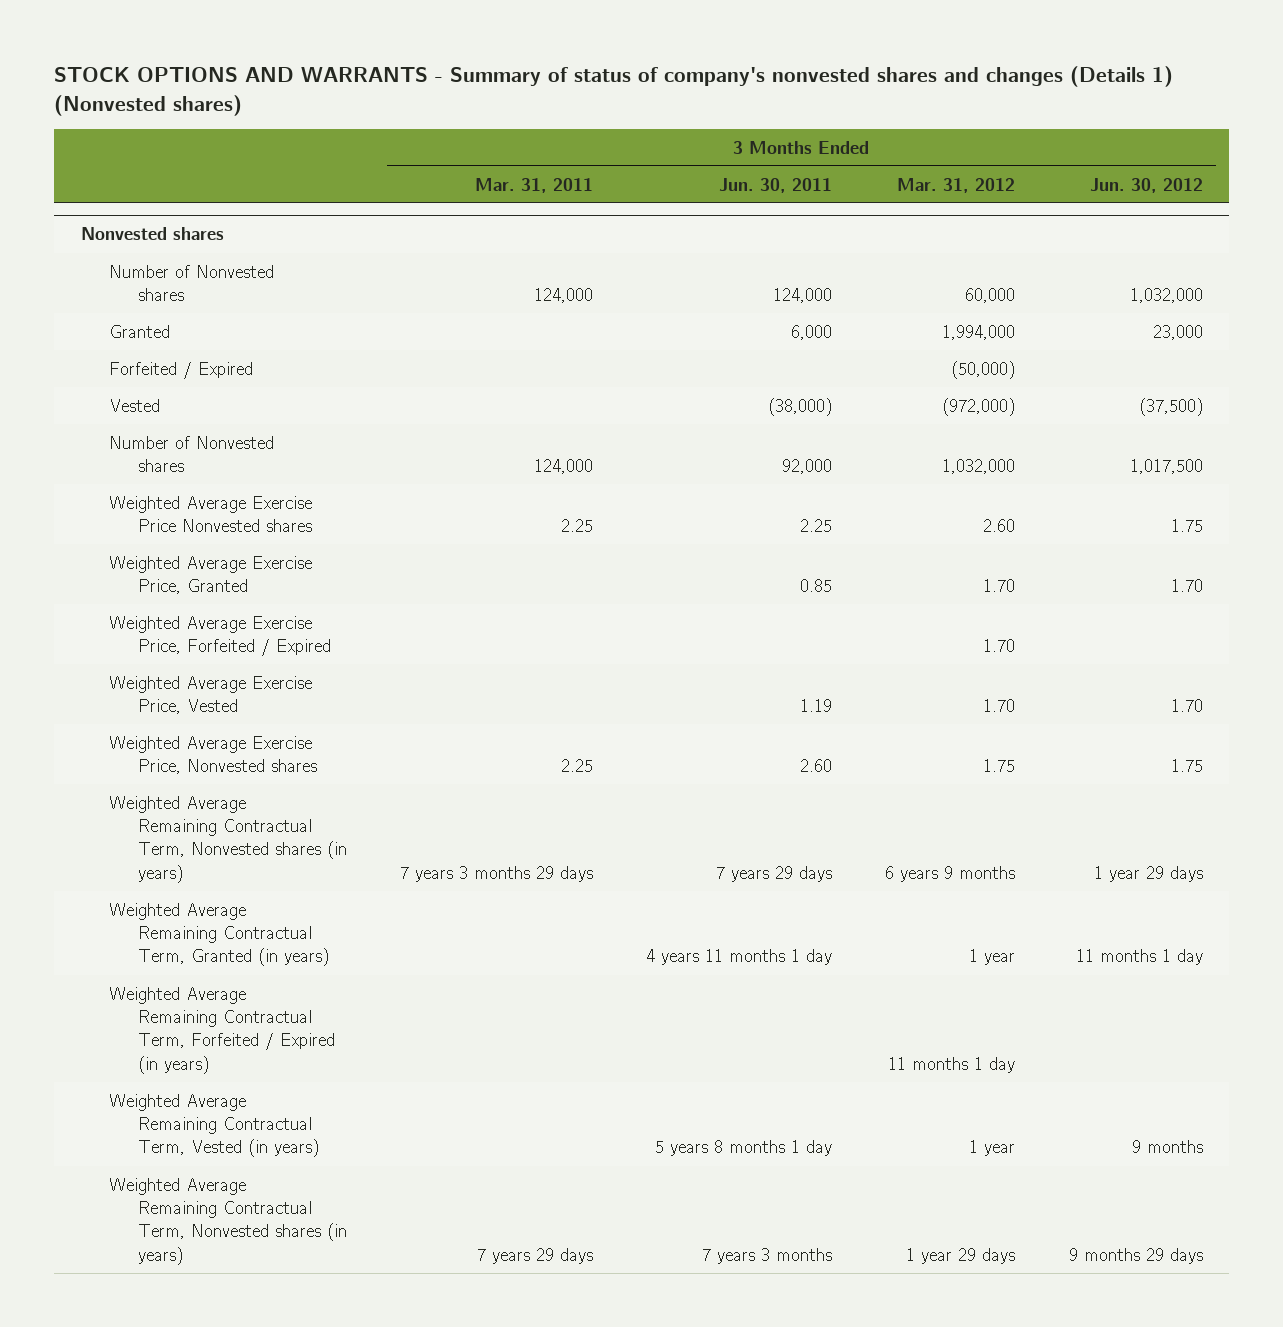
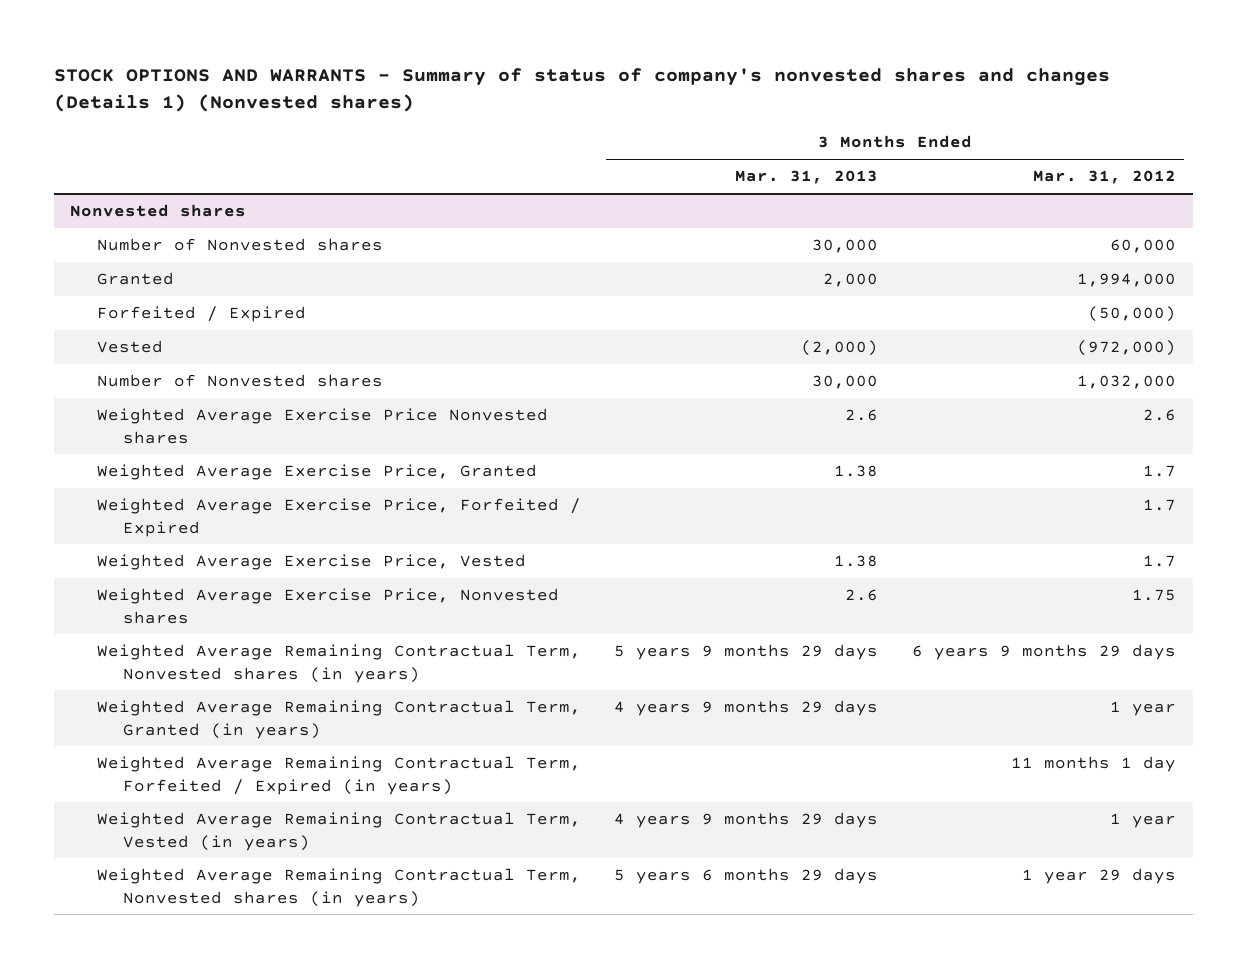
[475,177,594,193] Mar. 31, 2011 -> none
[719,177,833,193] Jun. 30, 2011 -> none
[1089,177,1203,193] Jun. 30, 2012 -> none
none -> [735,170,879,185] Mar. 31, 2013
[983,519,1016,533] 2.60 -> [1142,409,1176,422] 2.6
[983,579,1016,593] 1.70 -> [1142,465,1176,478] 1.7
[983,639,1016,653] 1.70 -> [1142,499,1176,512] 1.7
[983,699,1016,713] 1.70 -> [1142,555,1176,568] 1.7
[885,865,1016,882] 6 years 9 months -> [911,644,1176,661] 6 years 9 months 29 days

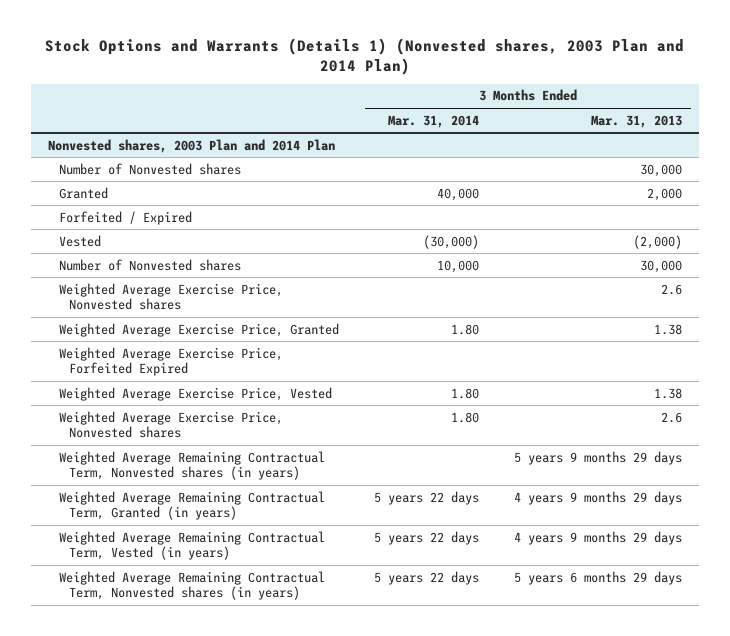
[53,67,1110,112] STOCK OPTIONS AND WARRANTS - Summary of status of company's nonvested shares and changes (Details 1) (Nonvested shares) -> [44,37,684,75] Stock Options and Warrants (Details 1) (Nonvested shares, 2003 Plan and 2014 Plan)
[1032,170,1176,185] Mar. 31, 2012 -> none
none -> [387,114,479,128] Mar. 31, 2014
[70,204,247,218] Nonvested shares -> none
none -> [48,138,336,153] Nonvested shares, 2003 Plan and 2014 Plan
[96,408,548,444] Weighted Average Exercise Price Nonvested shares -> [58,282,283,311] Weighted Average Exercise Price, Nonvested shares
[96,498,581,537] Weighted Average Exercise Price, Forfeited / Expired -> [58,346,283,377] Weighted Average Exercise Price, Forfeited Expired
[96,756,581,795] Weighted Average Remaining Contractual Term, Forfeited / Expired (in years) -> none

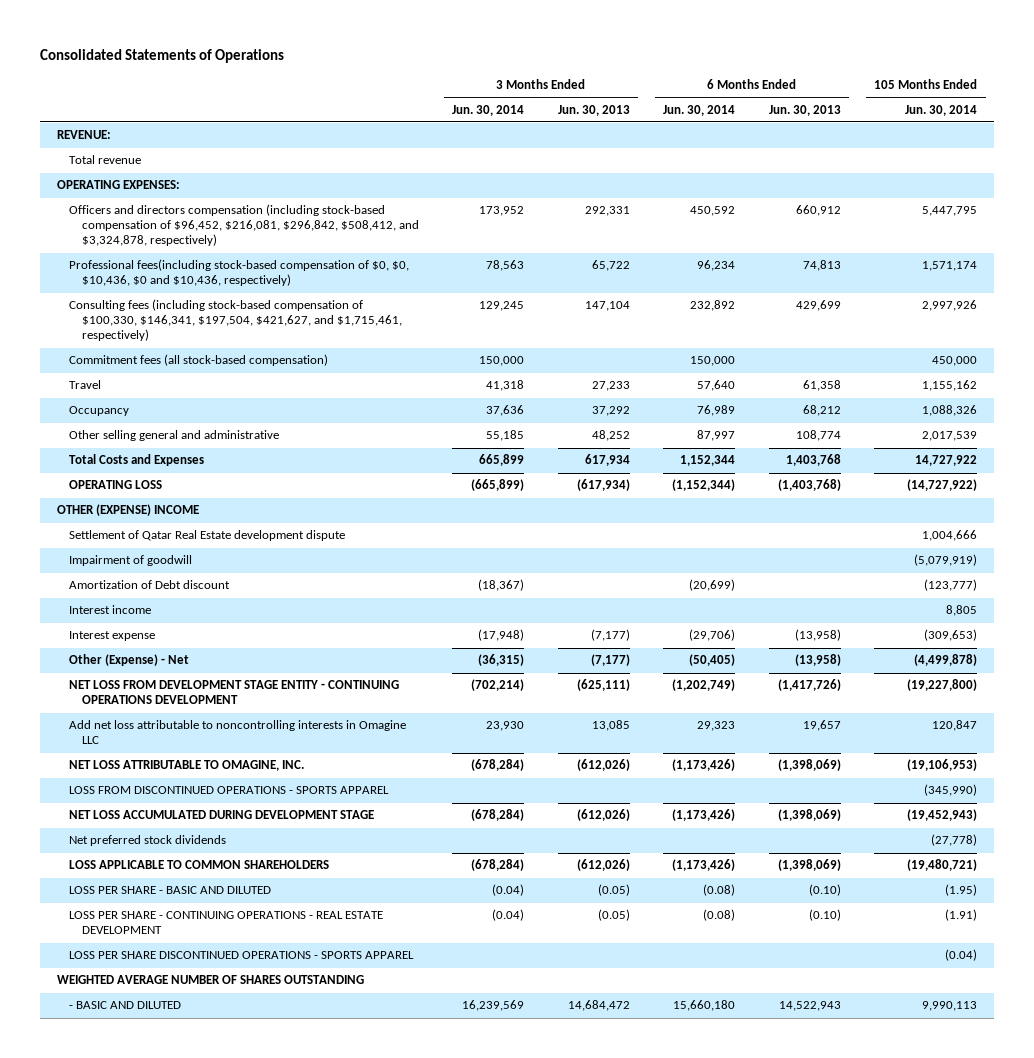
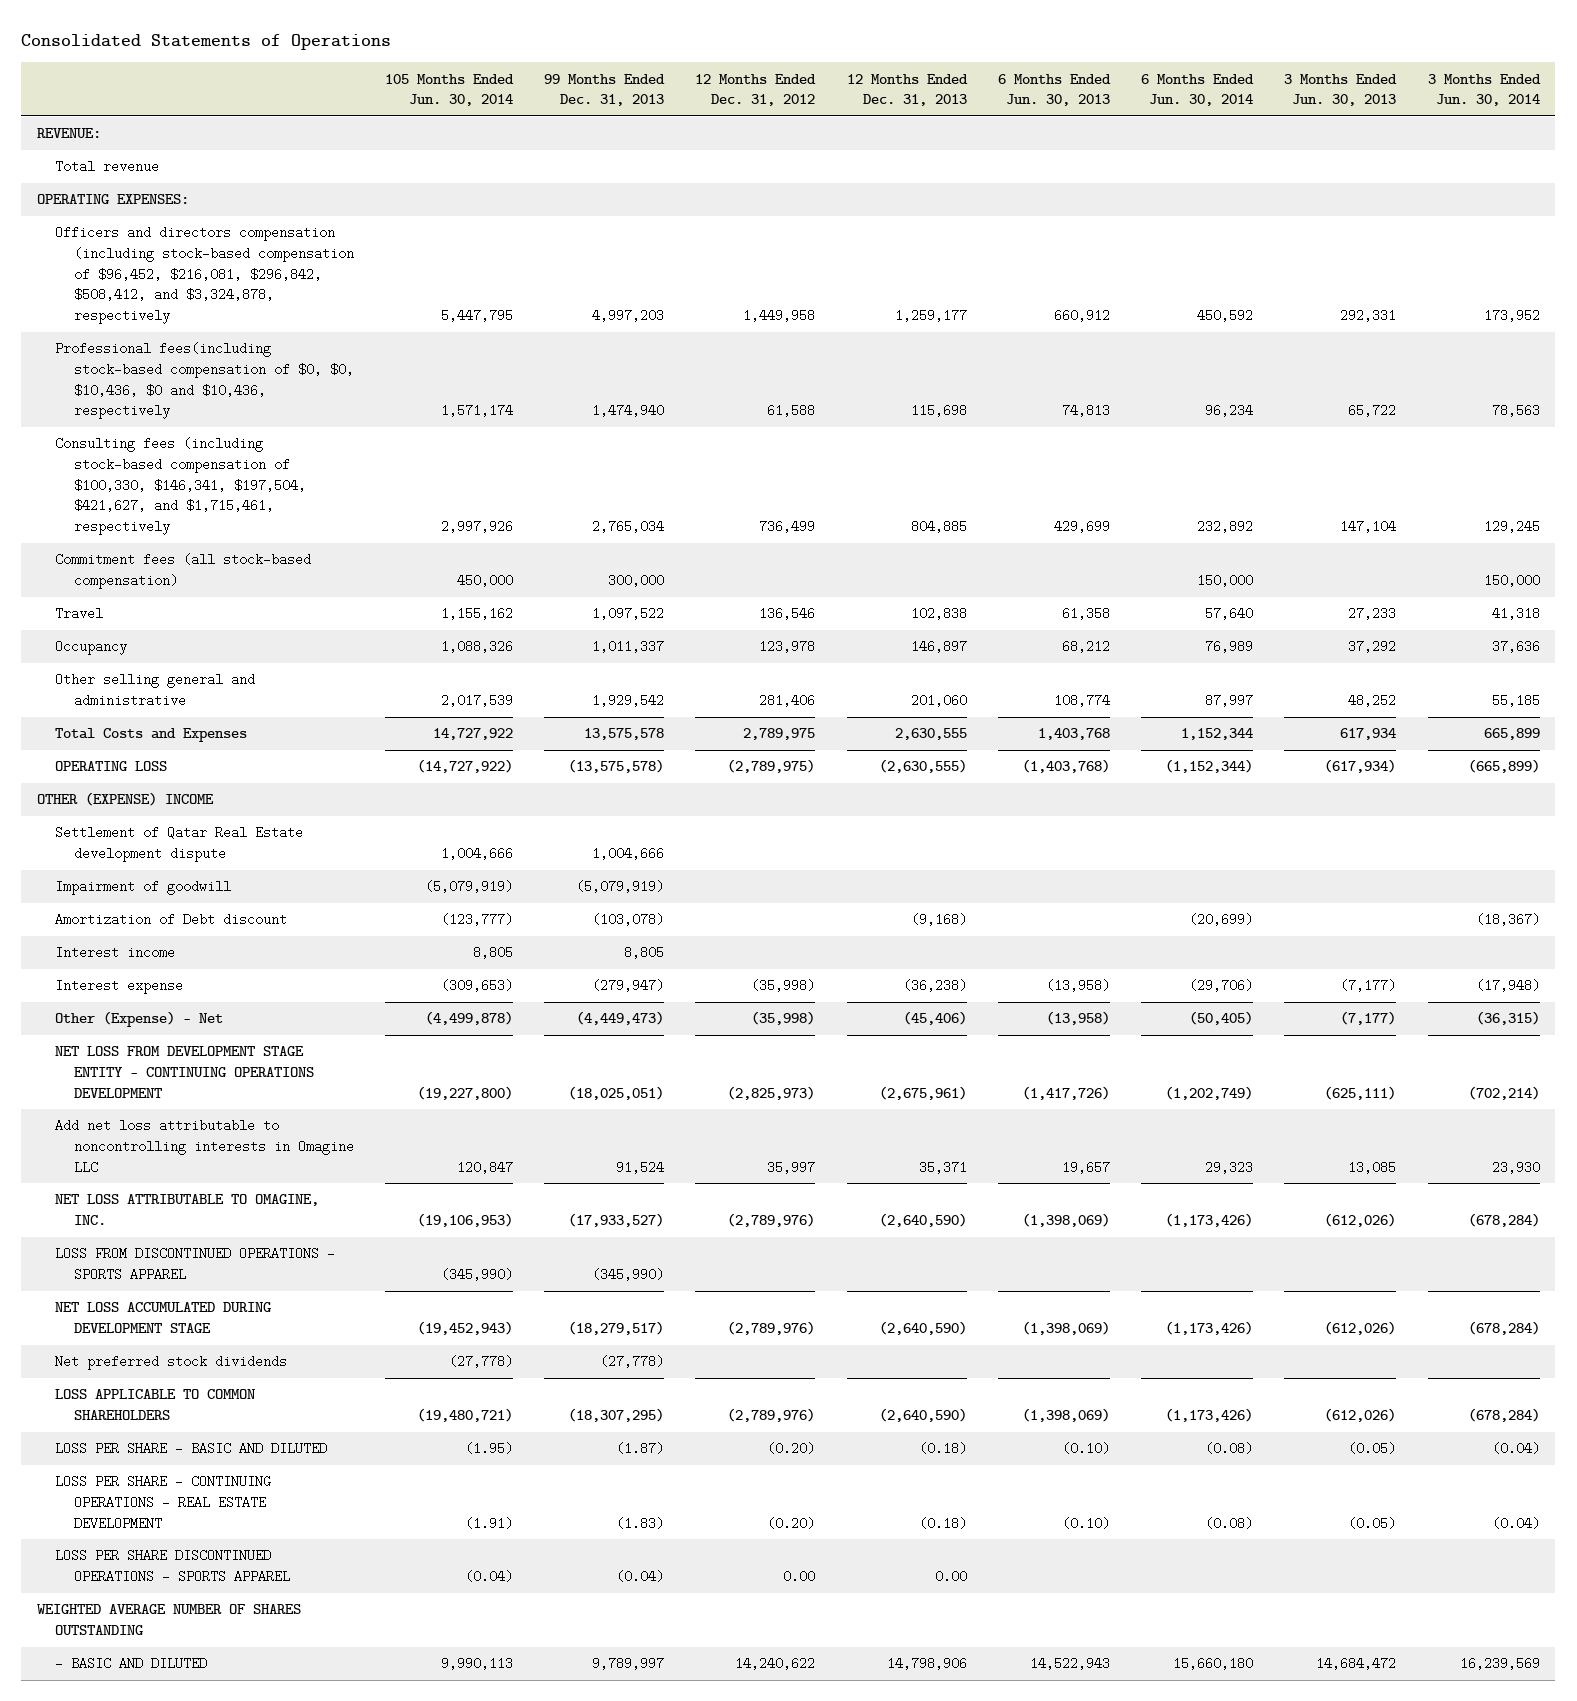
none -> [544,73,666,107] 99 Months Ended Dec. 31, 2013
none -> [695,73,817,107] 12 Months Ended Dec. 31, 2012
none -> [846,73,968,107] 12 Months Ended Dec. 31, 2013
[69,204,419,247] Officers and directors compensation (including stock-based compensation of $96,452, $216,081, $296,842, $508,412, and $3,324,878, respectively) -> [55,226,354,324] Officers and directors compensation (including stock-based compensation of $96,452, $216,081, $296,842, $508,412, and $3,324,878, respectively
[69,259,410,287] Professional fees(including stock-based compensation of $0, $0, $10,436, $0 and $10,436, respectively) -> [55,342,354,420] Professional fees(including stock-based compensation of $0, $0, $10,436, $0 and $10,436, respectively
[69,299,402,342] Consulting fees (including stock-based compensation of $100,330, $146,341, $197,504, $421,627, and $1,715,461, respectively) -> [55,437,306,535] Consulting fees (including stock-based compensation of $100,330, $146,341, $197,504, $421,627, and $1,715,461, respectively

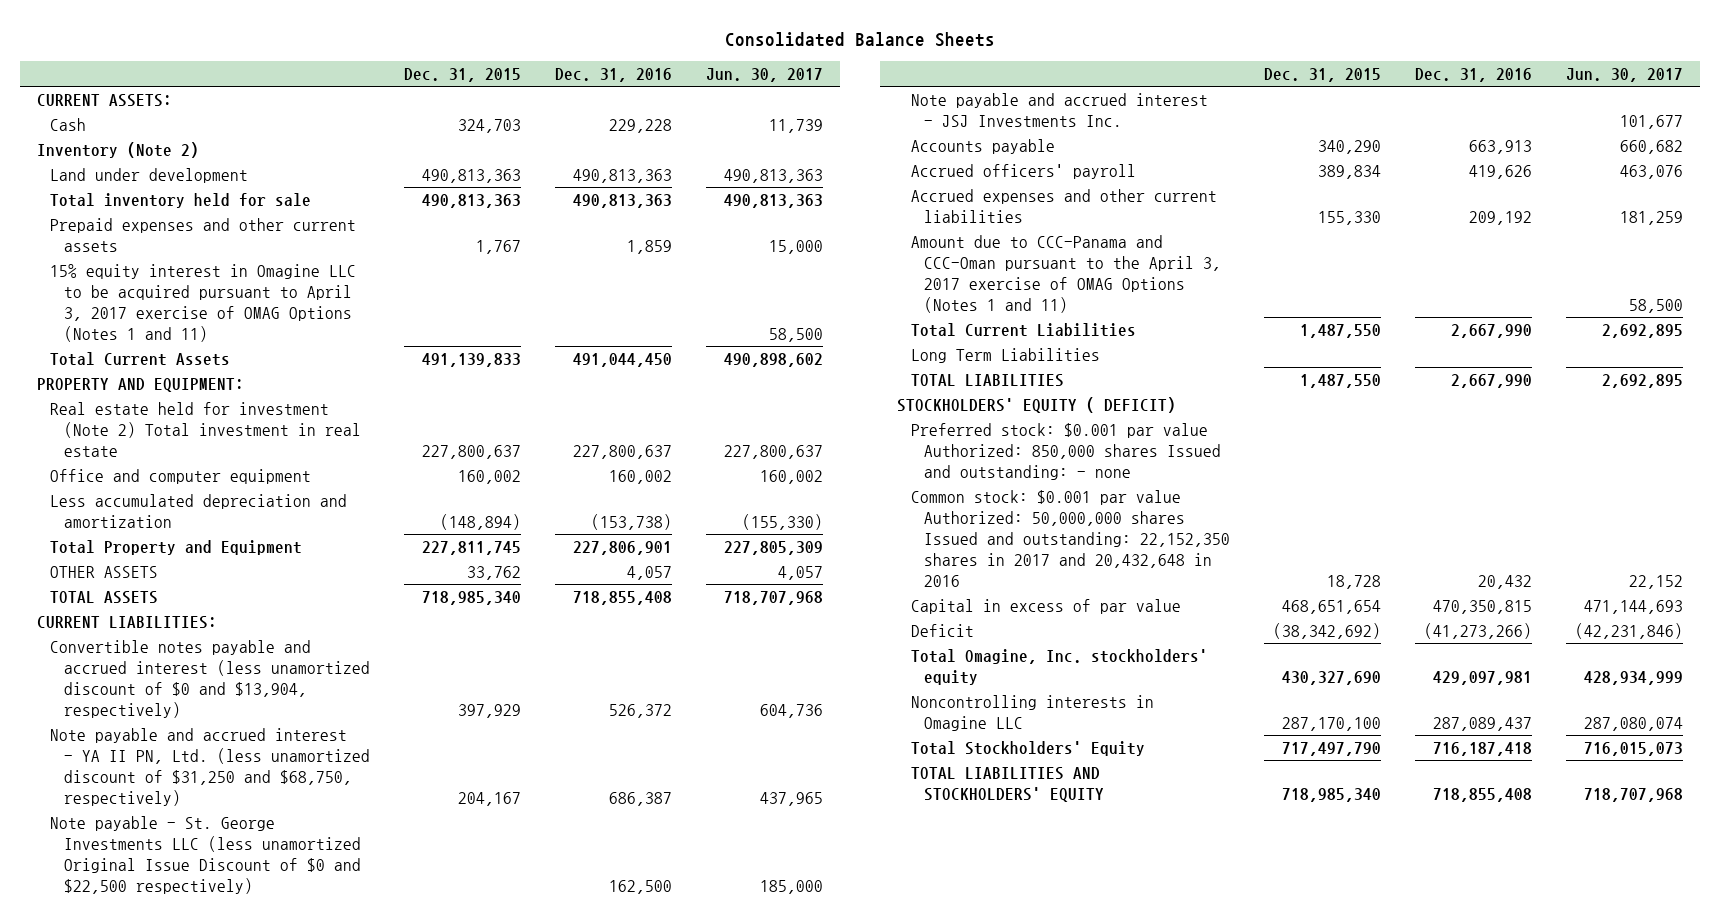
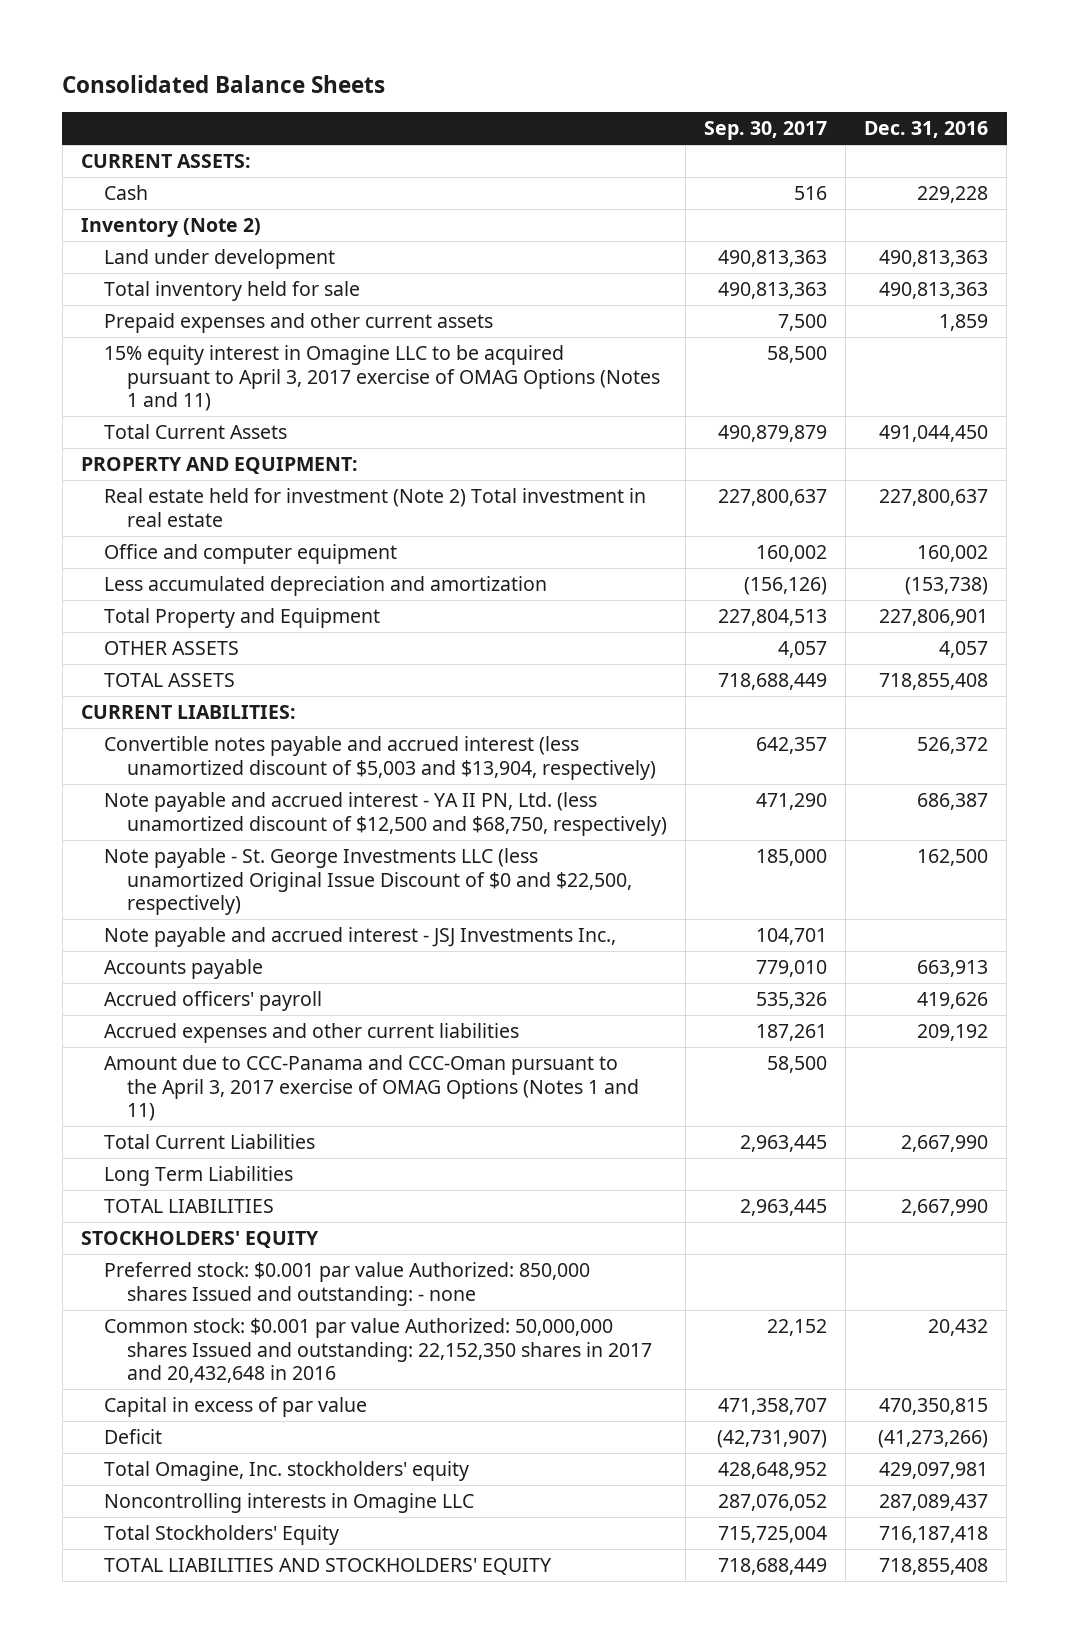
[403,67,521,82] Dec. 31, 2015 -> none
[705,67,823,82] Jun. 30, 2017 -> none
none -> [704,121,828,141] Sep. 30, 2017
[50,639,370,718] Convertible notes payable and accrued interest (less unamortized discount of $0 and $13,904, respectively) -> [104,736,657,780] Convertible notes payable and accrued interest (less unamortized discount of $5,003 and $13,904, respectively)
[50,727,370,806] Note payable and accrued interest - YA II PN, Ltd. (less unamortized discount of $31,250 and $68,750, respectively) -> [104,792,668,836] Note payable and accrued interest - YA II PN, Ltd. (less unamortized discount of $12,500 and $68,750, respectively)
[50,815,361,894] Note payable - St. George Investments LLC (less unamortized Original Issue Discount of $0 and $22,500 respectively) -> [104,848,633,916] Note payable - St. George Investments LLC (less unamortized Original Issue Discount of $0 and $22,500, respectively)
[910,92,1208,127] Note payable and accrued interest - JSJ Investments Inc. -> [104,927,617,948] Note payable and accrued interest - JSJ Investments Inc.,
[897,396,1177,413] STOCKHOLDERS' EQUITY ( DEFICIT) -> [80,1231,319,1249] STOCKHOLDERS' EQUITY

